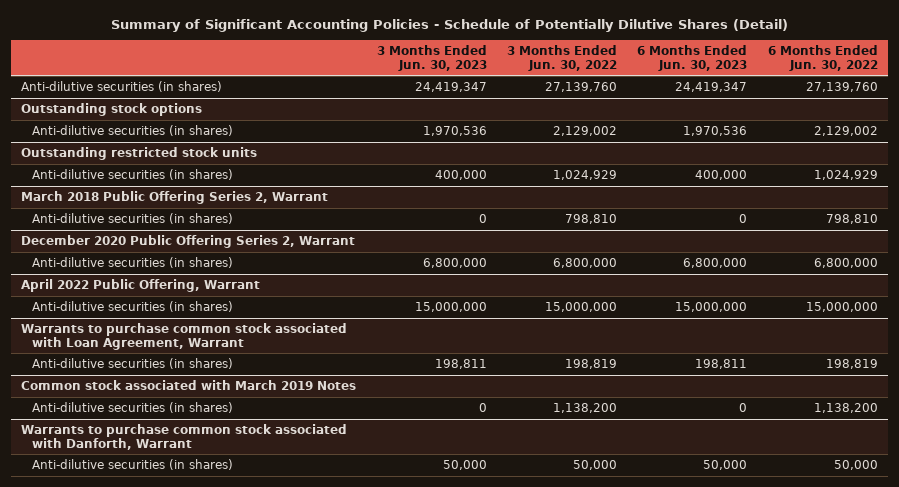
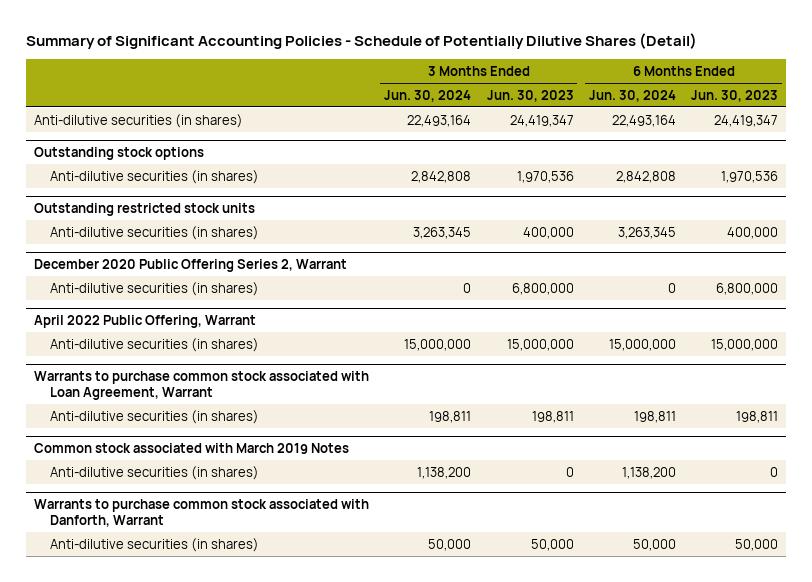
[507,45,618,71] 3 Months Ended Jun. 30, 2022 -> none
[767,45,878,71] 6 Months Ended Jun. 30, 2022 -> none
none -> [384,89,472,102] Jun. 30, 2024
none -> [588,89,676,102] Jun. 30, 2024
[21,190,329,204] March 2018 Public Offering Series 2, Warrant -> none
[32,212,234,224] Anti-dilutive securities (in shares) -> none

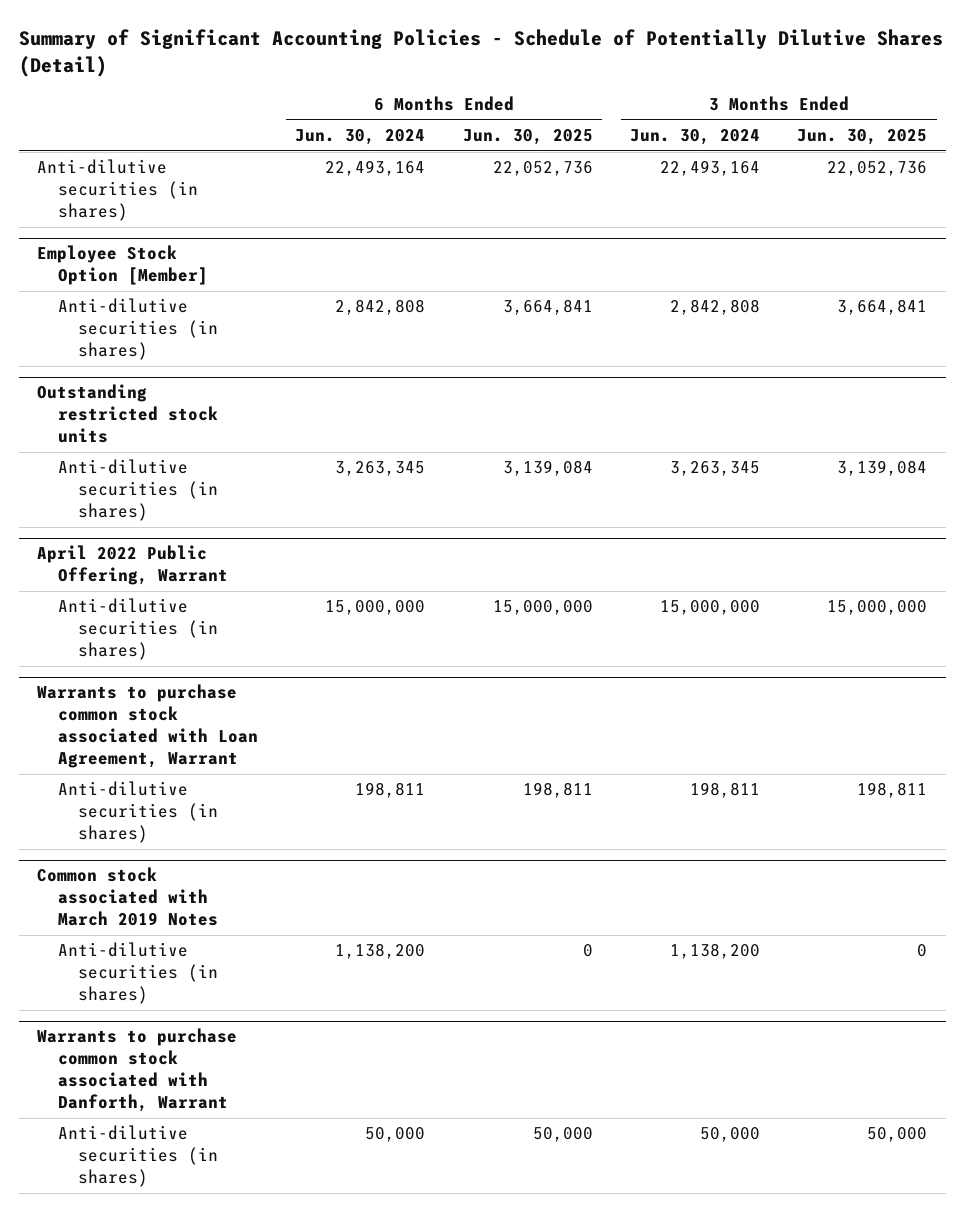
[486,89,574,102] Jun. 30, 2023 -> none
[691,89,779,102] Jun. 30, 2023 -> none
none -> [462,129,593,146] Jun. 30, 2025
none -> [797,129,928,146] Jun. 30, 2025
[33,146,204,160] Outstanding stock options -> [37,245,208,286] Employee Stock Option [Member]
[33,258,347,272] December 2020 Public Offering Series 2, Warrant -> none
[49,281,259,296] Anti-dilutive securities (in shares) -> none

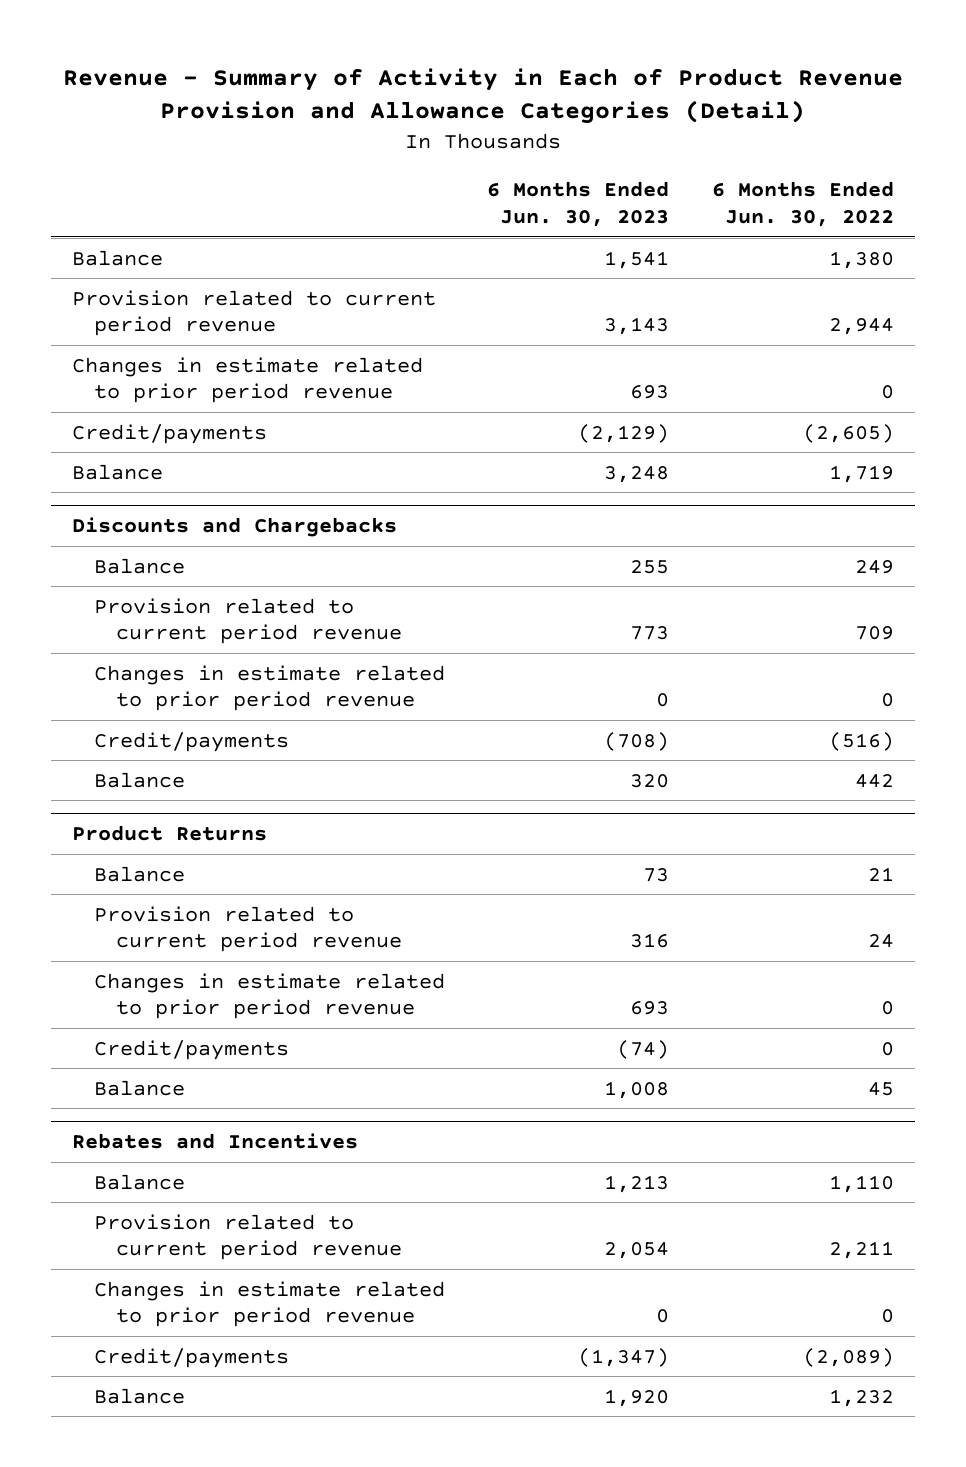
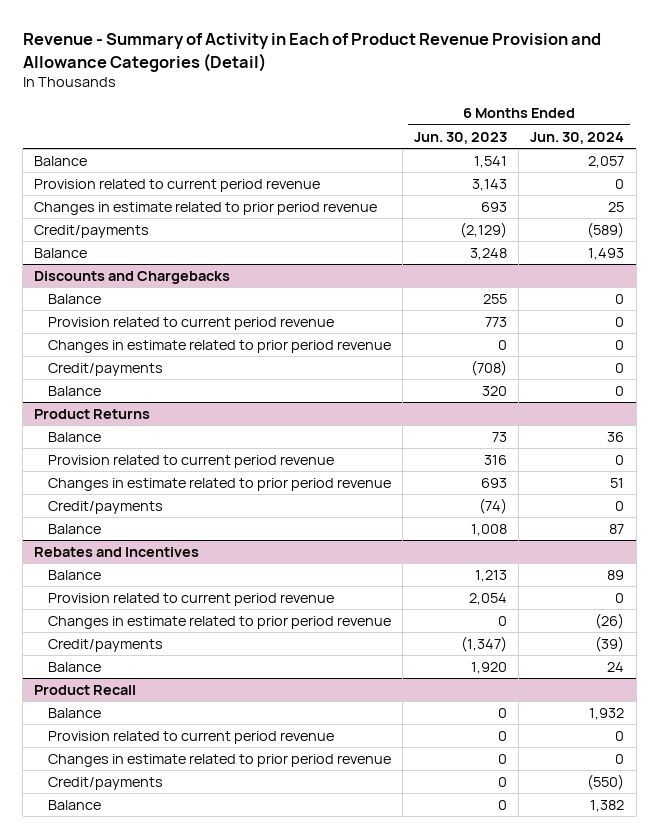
[711,181,894,228] 6 Months Ended Jun. 30, 2022 -> none
none -> [530,131,625,144] Jun. 30, 2024
none -> [34,684,137,695] Product Recall
none -> [47,707,101,718] Balance
none -> [47,730,334,744] Provision related to current period revenue
none -> [47,753,391,767] Changes in estimate related to prior period revenue
none -> [47,776,163,790] Credit/payments
none -> [47,799,101,810] Balance

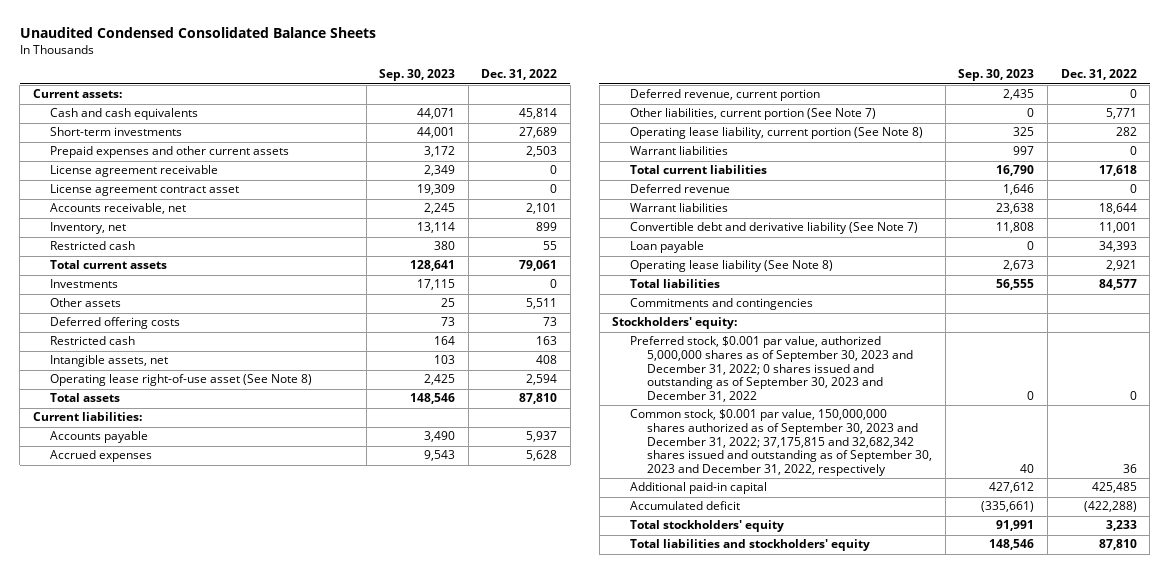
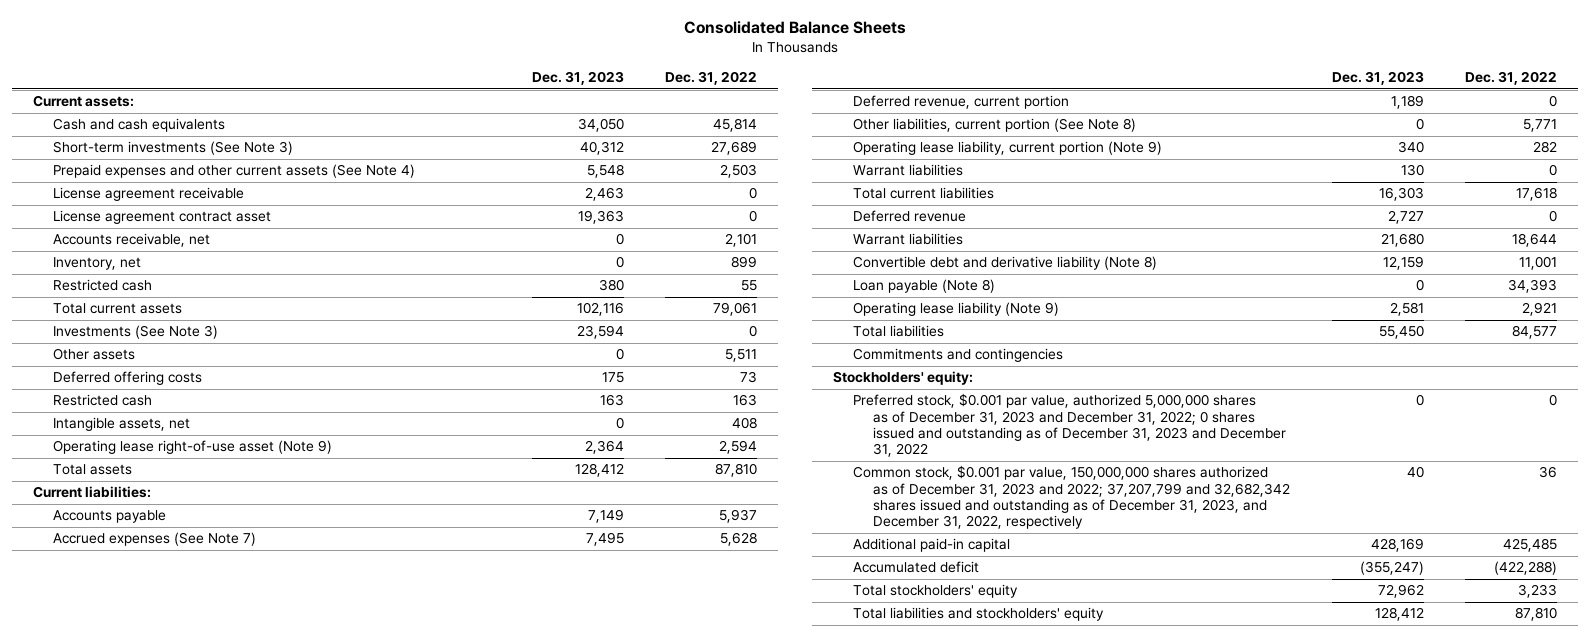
[19,26,376,38] Unaudited Condensed Consolidated Balance Sheets -> [683,21,906,35] Consolidated Balance Sheets
[379,69,456,82] Sep. 30, 2023 -> none
none -> [531,71,624,86] Dec. 31, 2023
[50,127,183,137] Short-term investments -> [52,141,293,156] Short-term investments (See Note 3)
[50,146,290,159] Prepaid expenses and other current assets -> [52,164,415,179] Prepaid expenses and other current assets (See Note 4)
[50,279,119,289] Investments -> [52,325,218,340] Investments (See Note 3)
[50,374,313,387] Operating lease right-of-use asset (See Note 8) -> [52,440,332,455] Operating lease right-of-use asset (Note 9)
[50,450,153,463] Accrued expenses -> [52,532,256,547] Accrued expenses (See Note 7)
[629,108,876,121] Other liabilities, current portion (See Note 7) -> [853,118,1137,133] Other liabilities, current portion (See Note 8)
[629,127,923,140] Operating lease liability, current portion (See Note 8) -> [853,141,1163,156] Operating lease liability, current portion (Note 9)
[629,222,918,235] Convertible debt and derivative liability (See Note 7) -> [853,256,1158,271] Convertible debt and derivative liability (Note 8)
[629,241,704,254] Loan payable -> [853,279,996,294] Loan payable (Note 8)
[629,260,833,273] Operating lease liability (See Note 8) -> [853,302,1060,317] Operating lease liability (Note 9)
[629,336,914,402] Preferred stock, $0.001 par value, authorized 5,000,000 shares as of September 30, 2023 and December 31, 2022; 0 shares issued and outstanding as of September 30, 2023 and December 31, 2022 -> [853,393,1287,458] Preferred stock, $0.001 par value, authorized 5,000,000 shares as of December 31, 2023 and December 31, 2022; 0 shares issued and outstanding as of December 31, 2023 and December 31, 2022
[629,409,933,476] Common stock, $0.001 par value, 150,000,000 shares authorized as of September 30, 2023 and December 31, 2022; 37,175,815 and 32,682,342 shares issued and outstanding as of September 30, 2023 and December 31, 2022, respectively -> [853,465,1291,530] Common stock, $0.001 par value, 150,000,000 shares authorized as of December 31, 2023 and 2022; 37,207,799 and 32,682,342 shares issued and outstanding as of December 31, 2023, and December 31, 2022, respectively

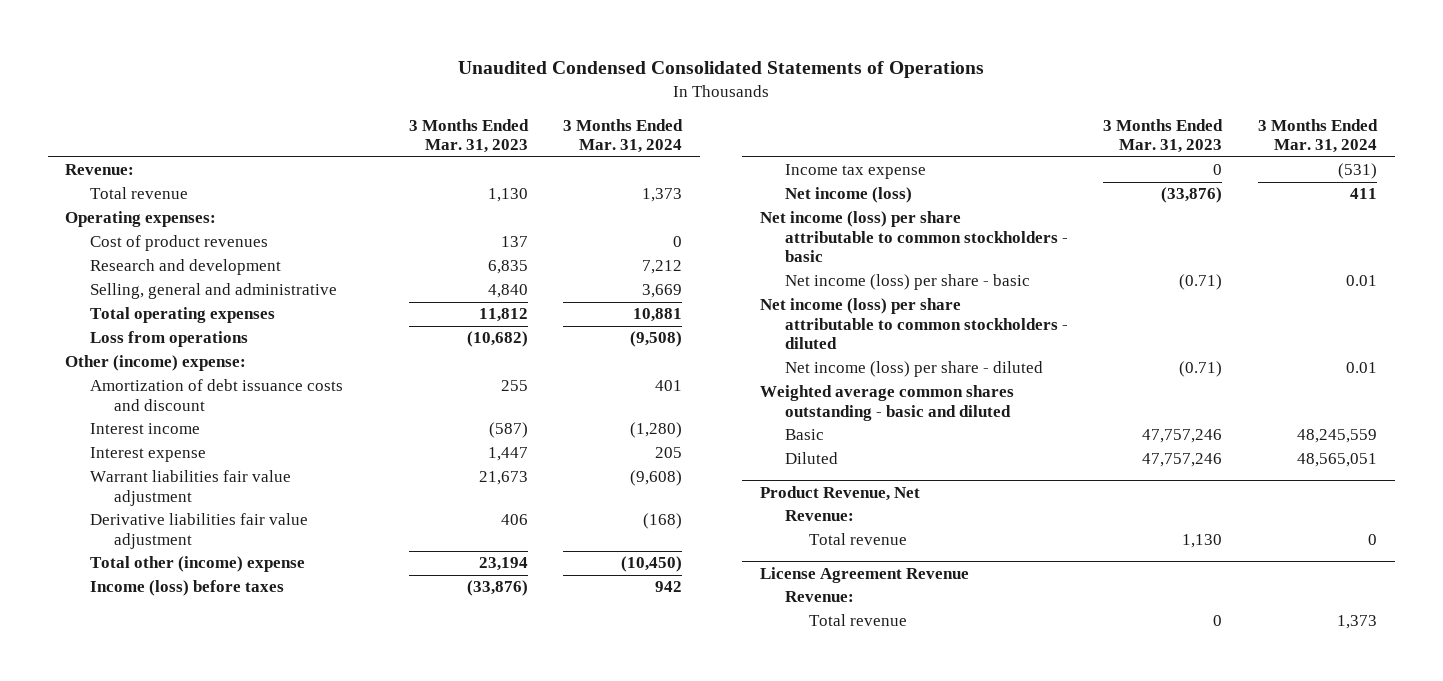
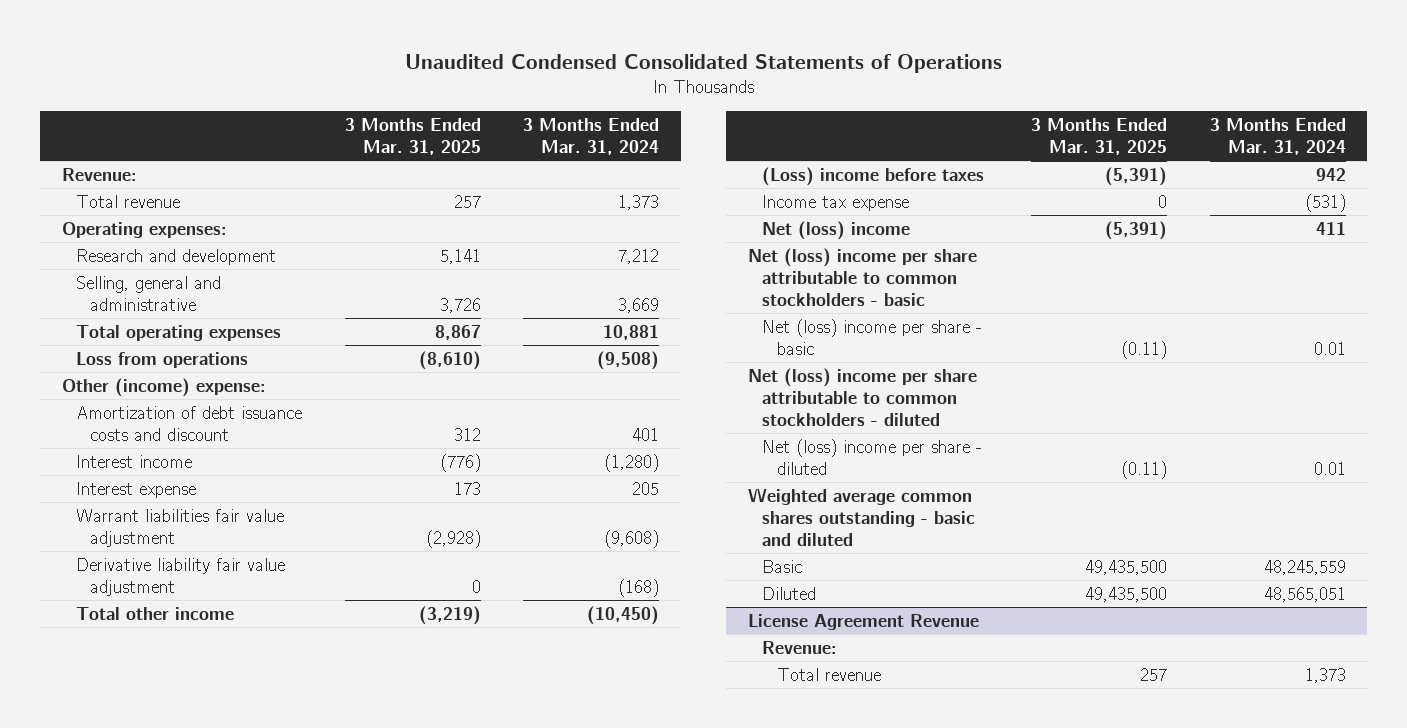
[408,118,529,154] 3 Months Ended Mar. 31, 2023 -> none
none -> [344,118,481,156] 3 Months Ended Mar. 31, 2025
[89,235,268,252] Cost of product revenues -> none
[89,513,308,549] Derivative liabilities fair value adjustment -> [76,557,286,596] Derivative liability fair value adjustment
[89,556,305,573] Total other (income) expense -> [76,606,235,620] Total other income
[89,580,284,597] Income (loss) before taxes -> [762,166,985,186] (Loss) income before taxes
[784,187,912,204] Net income (loss) -> [762,220,911,240] Net (loss) income
[760,211,1068,263] Net income (loss) per share attributable to common stockholders - basic -> [747,247,977,306] Net (loss) income per share attributable to common stockholders - basic
[784,274,1030,291] Net income (loss) per share - basic -> [762,318,983,355] Net (loss) income per share - basic
[760,298,1068,350] Net income (loss) per share attributable to common stockholders - diluted -> [747,367,977,426] Net (loss) income per share attributable to common stockholders - diluted
[784,361,1043,378] Net income (loss) per share - diluted -> [762,438,983,475] Net (loss) income per share - diluted
[760,486,921,502] Product Revenue, Net -> none
[784,510,854,522] Revenue: -> none
[808,533,907,546] Total revenue -> none

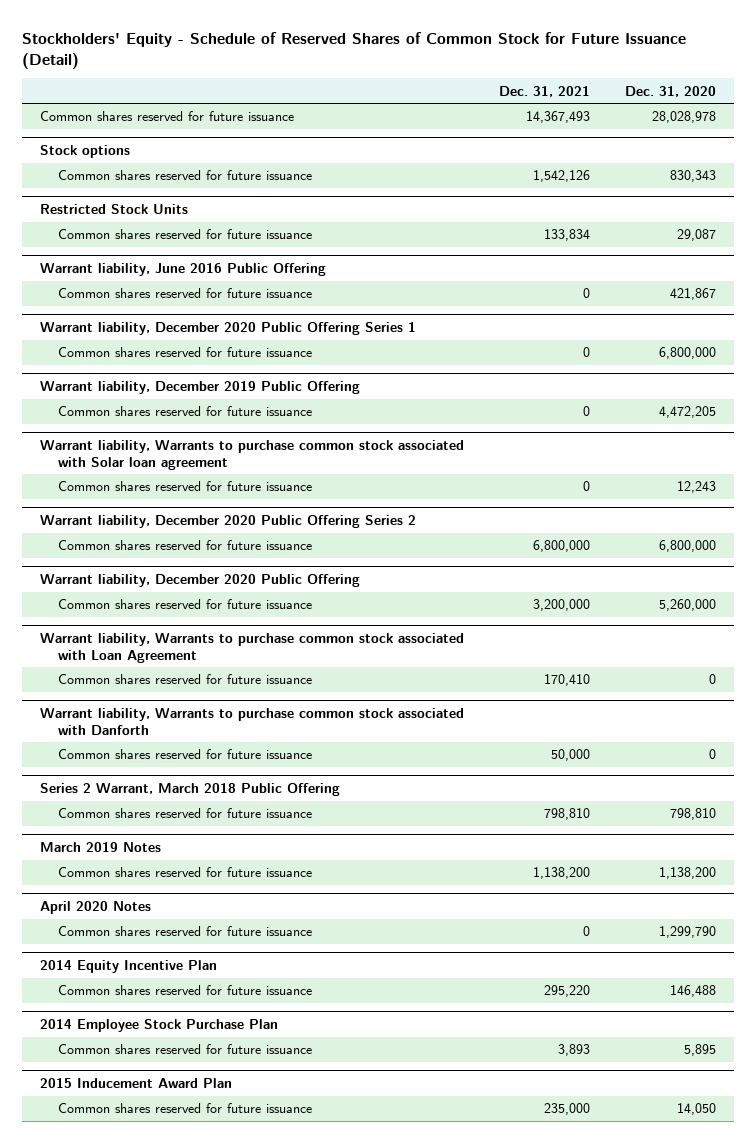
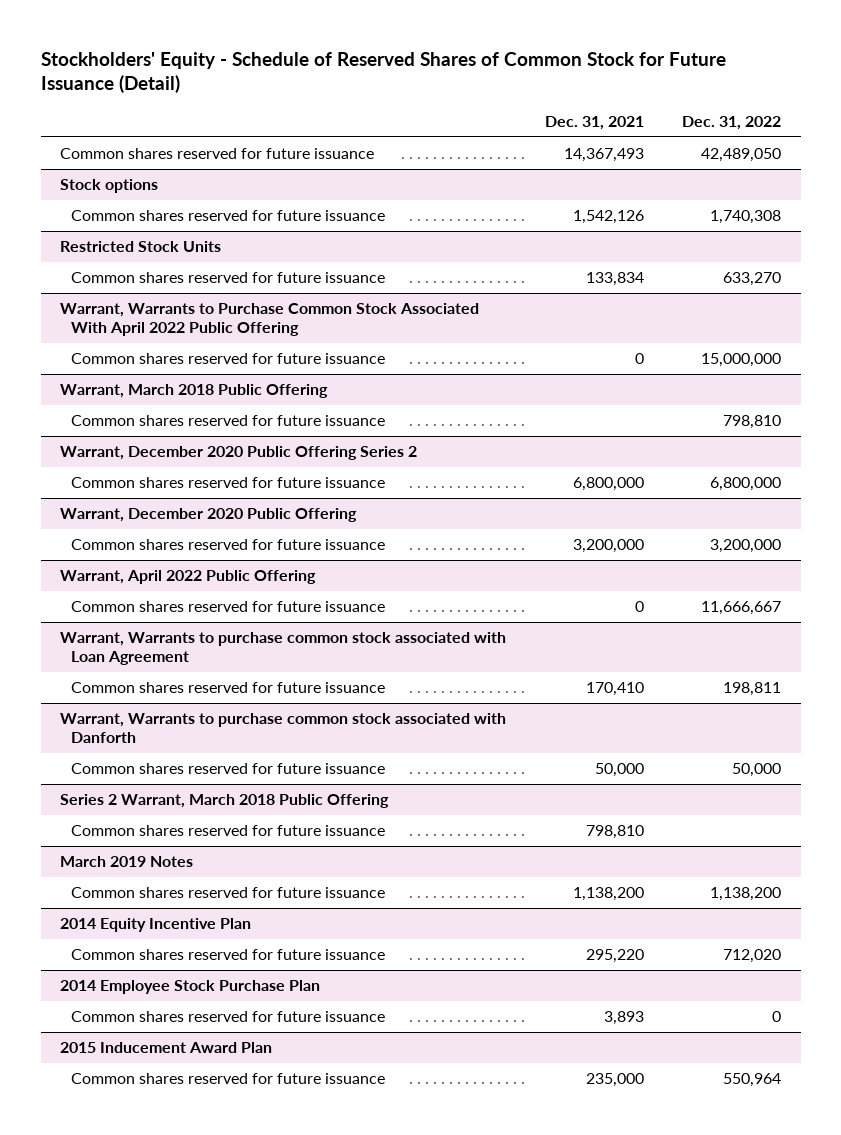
[625,85,717,97] Dec. 31, 2020 -> none
none -> [682,116,782,131] Dec. 31, 2022
[39,262,326,276] Warrant liability, June 2016 Public Offering -> none
[57,288,312,299] Common shares reserved for future issuance -> none
[39,321,416,335] Warrant liability, December 2020 Public Offering Series 1 -> none
[57,347,312,358] Common shares reserved for future issuance -> none
[39,380,360,394] Warrant liability, December 2019 Public Offering -> none
[57,406,312,417] Common shares reserved for future issuance -> none
[39,439,464,470] Warrant liability, Warrants to purchase common stock associated with Solar loan agreement -> none
none -> [60,303,480,337] Warrant, Warrants to Purchase Common Stock Associated With April 2022 Public Offering
none -> [60,384,329,399] Warrant, March 2018 Public Offering
none -> [71,415,386,427] Common shares reserved for future issuance
[39,514,416,528] Warrant liability, December 2020 Public Offering Series 2 -> [60,446,418,461] Warrant, December 2020 Public Offering Series 2
[39,573,360,587] Warrant liability, December 2020 Public Offering -> [60,508,358,523] Warrant, December 2020 Public Offering
none -> [60,570,317,585] Warrant, April 2022 Public Offering
none -> [71,601,386,613] Common shares reserved for future issuance
[39,632,464,663] Warrant liability, Warrants to purchase common stock associated with Loan Agreement -> [60,632,507,666] Warrant, Warrants to purchase common stock associated with Loan Agreement
[39,707,464,735] Warrant liability, Warrants to purchase common stock associated with Danforth -> [60,713,507,744] Warrant, Warrants to purchase common stock associated with Danforth
[39,900,151,914] April 2020 Notes -> none
[57,926,312,937] Common shares reserved for future issuance -> none

